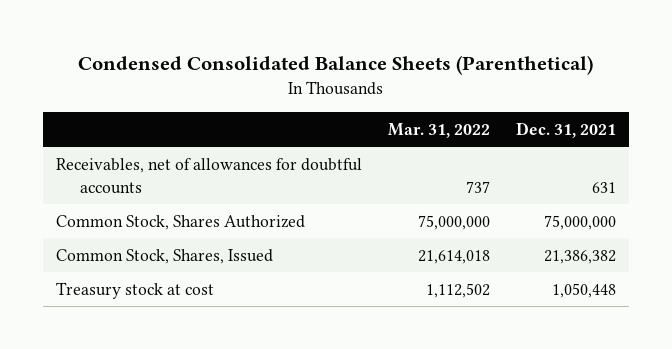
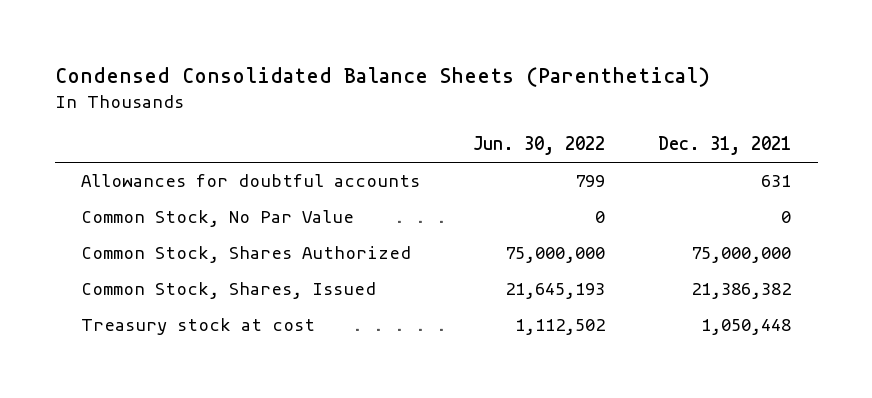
[387,122,490,138] Mar. 31, 2022 -> none
none -> [473,136,606,156] Jun. 30, 2022
[55,157,362,194] Receivables, net of allowances for doubtful accounts -> [81,174,421,188] Allowances for doubtful accounts
none -> [81,210,355,228] Common Stock, No Par Value

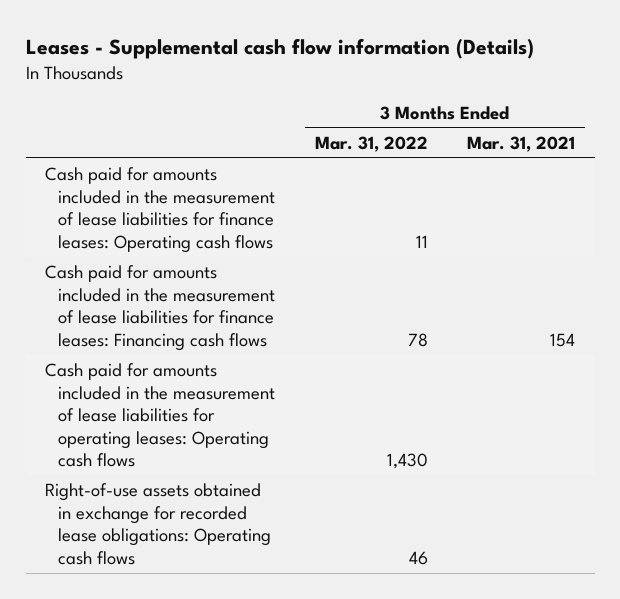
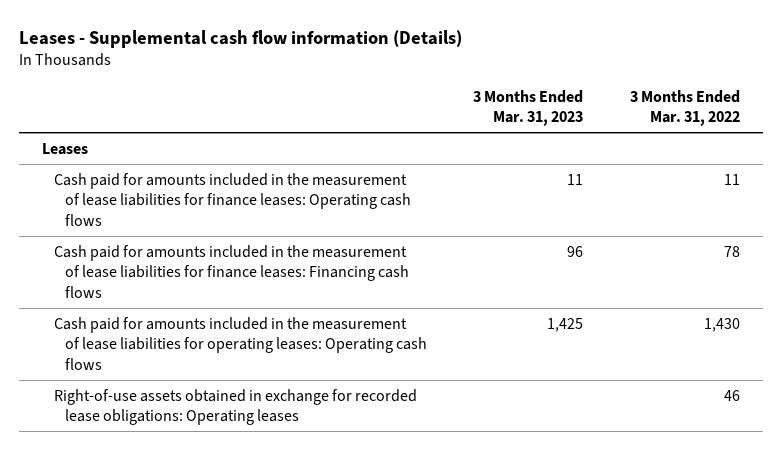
[466,135,575,152] Mar. 31, 2021 -> none
none -> [473,89,584,127] 3 Months Ended Mar. 31, 2023
none -> [42,142,89,155] Leases
[45,483,272,565] Right-of-use assets obtained in exchange for recorded lease obligations: Operating cash flows -> [53,388,417,426] Right-of-use assets obtained in exchange for recorded lease obligations: Operating leases

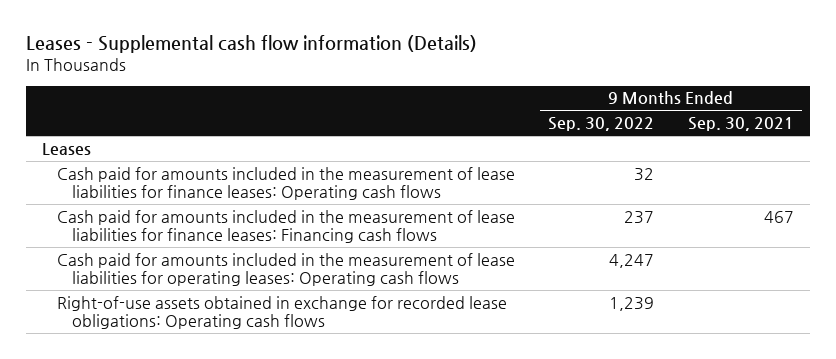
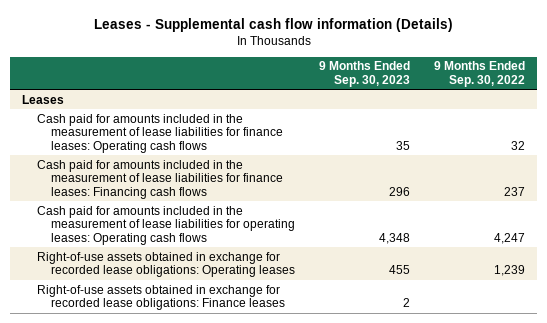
[687,117,794,132] Sep. 30, 2021 -> none
none -> [318,61,410,87] 9 Months Ended Sep. 30, 2023
[57,295,508,330] Right-of-use assets obtained in exchange for recorded lease obligations: Operating cash flows -> [36,251,295,278] Right-of-use assets obtained in exchange for recorded lease obligations: Operating leases
none -> [36,284,285,311] Right-of-use assets obtained in exchange for recorded lease obligations: Finance leases

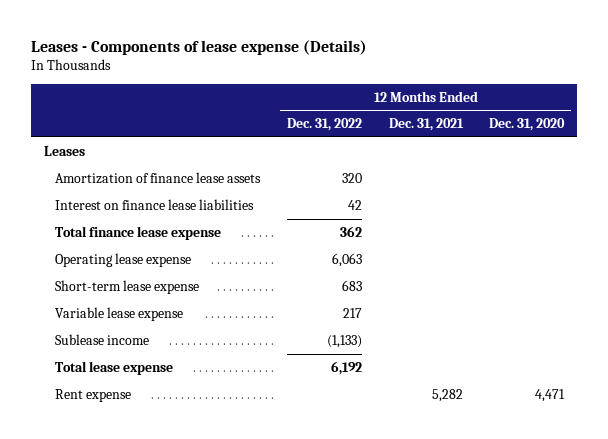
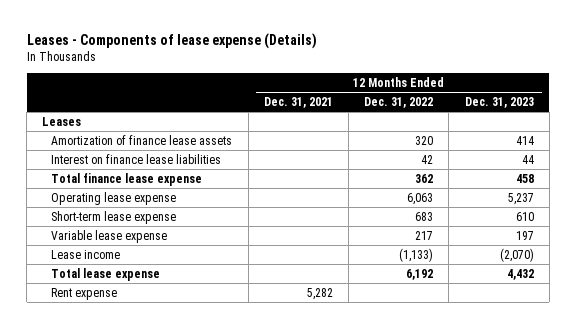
[489,118,566,132] Dec. 31, 2020 -> none
none -> [464,97,534,109] Dec. 31, 2023
[55,333,150,345] Sublease income -> [51,249,121,259] Lease income

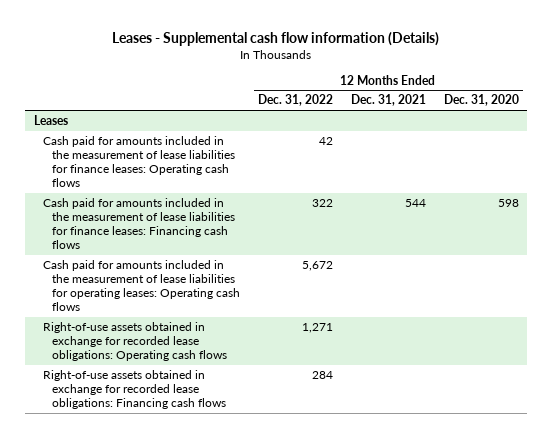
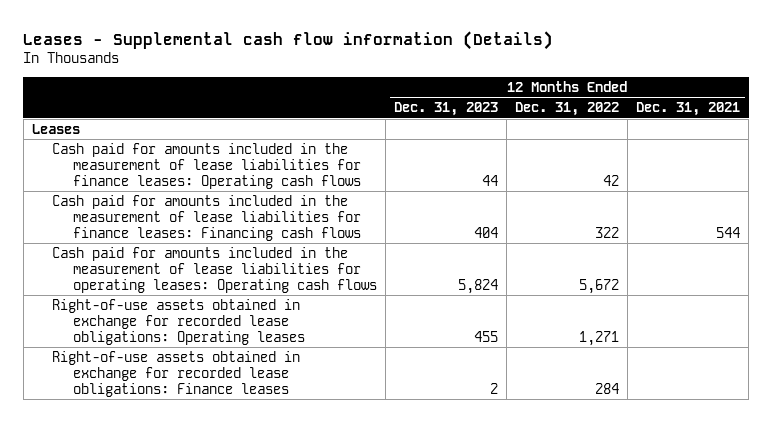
[443,94,519,107] Dec. 31, 2020 -> none
none -> [393,102,498,117] Dec. 31, 2023
[42,322,228,362] Right-of-use assets obtained in exchange for recorded lease obligations: Operating cash flows -> [52,299,305,345] Right-of-use assets obtained in exchange for recorded lease obligations: Operating leases
[42,370,227,410] Right-of-use assets obtained in exchange for recorded lease obligations: Financing cash flows -> [52,351,301,397] Right-of-use assets obtained in exchange for recorded lease obligations: Finance leases

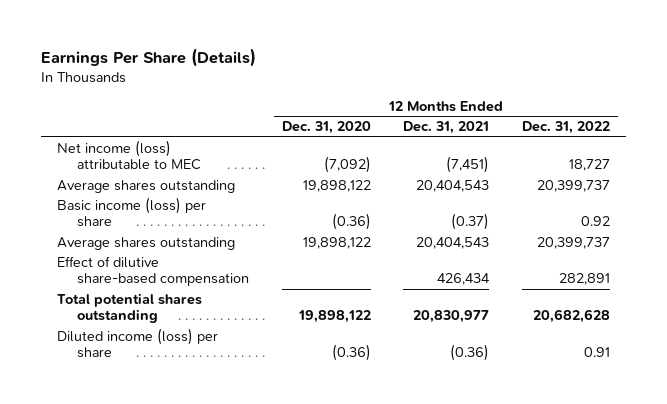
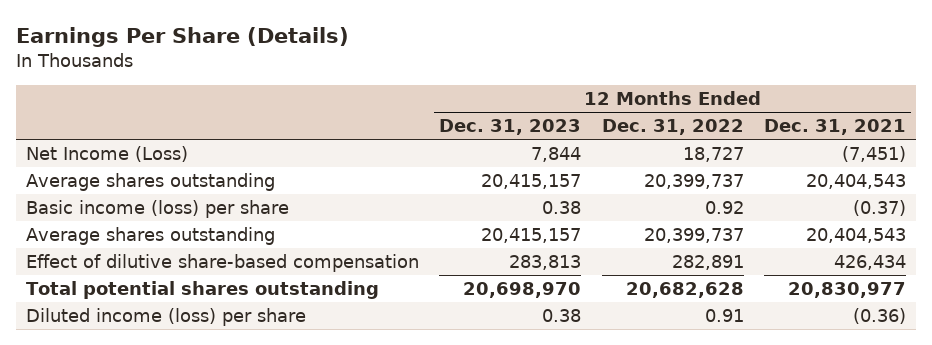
[281,121,371,135] Dec. 31, 2020 -> none
none -> [439,119,582,136] Dec. 31, 2023
[56,139,202,171] Net income (loss) attributable to MEC -> [25,146,188,163] Net Income (Loss)

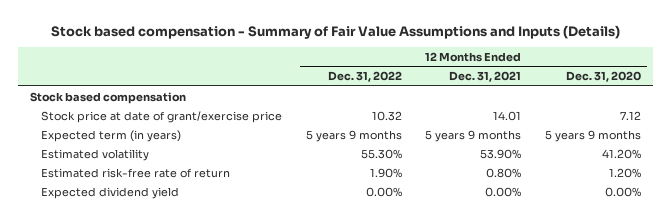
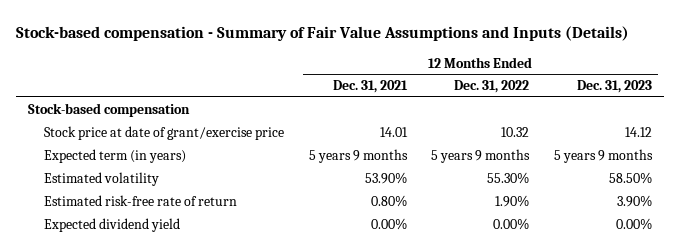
[50,24,620,39] Stock based compensation - Summary of Fair Value Assumptions and Inputs (Details) -> [15,25,629,41] Stock-based compensation - Summary of Fair Value Assumptions and Inputs (Details)
[566,71,642,83] Dec. 31, 2020 -> none
none -> [576,80,652,94] Dec. 31, 2023
[30,91,187,104] Stock based compensation -> [28,103,191,118] Stock-based compensation

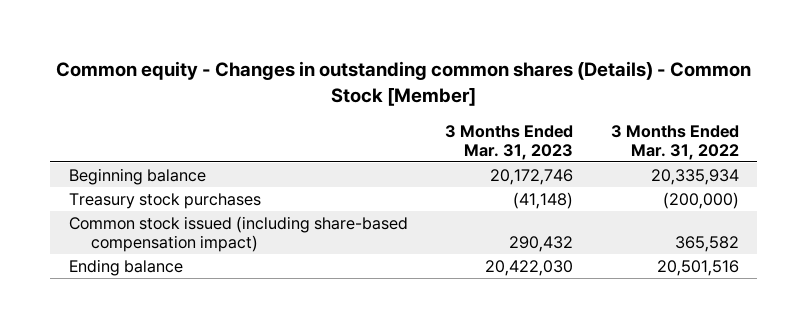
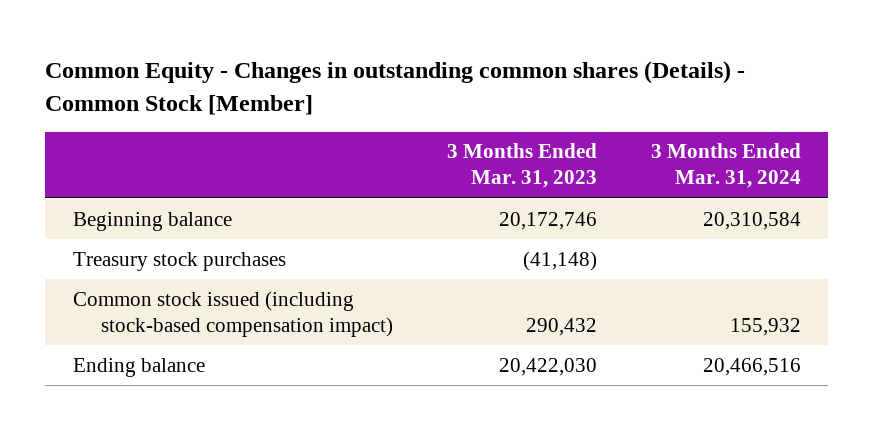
[55,60,751,106] Common equity - Changes in outstanding common shares (Details) - Common Stock [Member] -> [45,60,746,115] Common Equity - Changes in outstanding common shares (Details) - Common Stock [Member]
[610,124,739,160] 3 Months Ended Mar. 31, 2022 -> none
none -> [651,143,802,189] 3 Months Ended Mar. 31, 2024
[68,215,408,253] Common stock issued (including share-based compensation impact) -> [72,290,393,337] Common stock issued (including stock-based compensation impact)

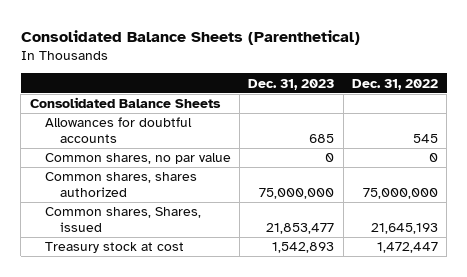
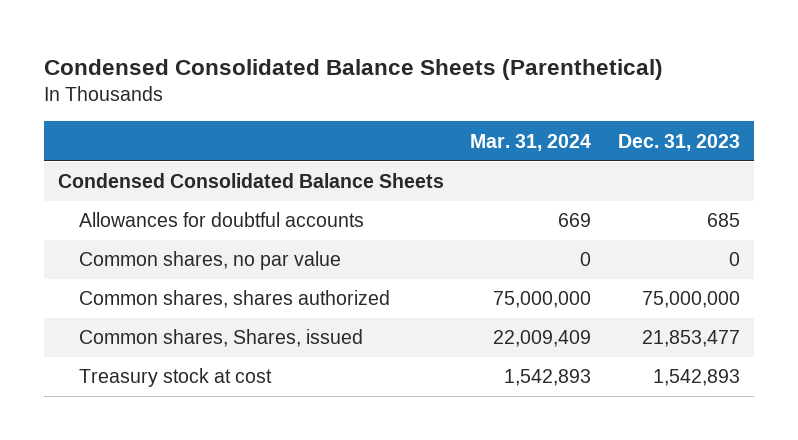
[20,29,360,45] Consolidated Balance Sheets (Parenthetical) -> [44,58,664,80] Condensed Consolidated Balance Sheets (Parenthetical)
[351,78,438,90] Dec. 31, 2022 -> none
none -> [470,133,592,151] Mar. 31, 2024
[29,97,221,109] Consolidated Balance Sheets -> [57,173,444,189] Condensed Consolidated Balance Sheets

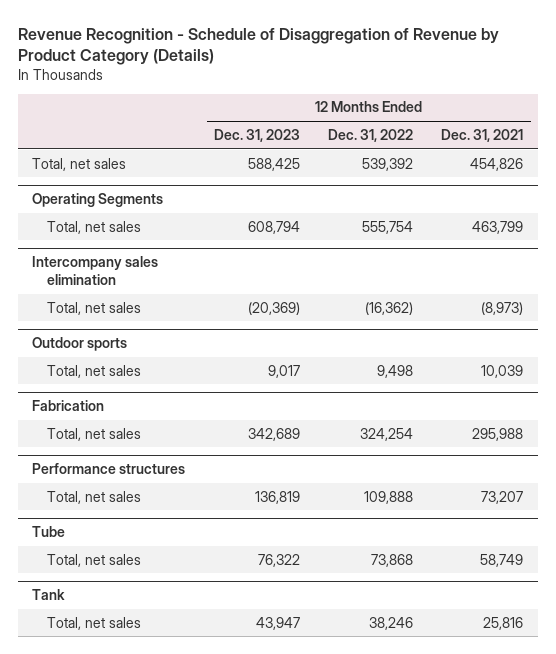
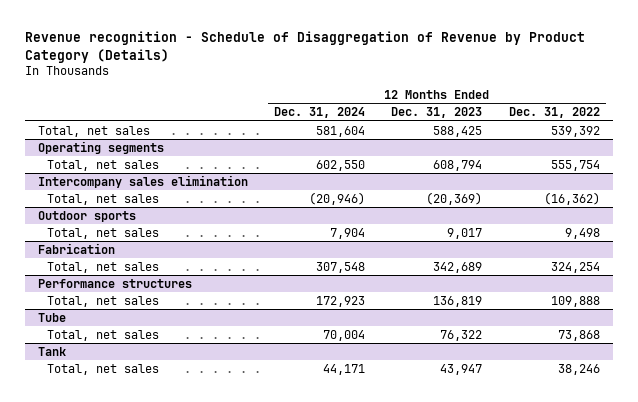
[18,27,500,66] Revenue Recognition - Schedule of Disaggregation of Revenue by Product Category (Details) -> [24,31,585,63] Revenue recognition - Schedule of Disaggregation of Revenue by Product Category (Details)
[441,128,524,142] Dec. 31, 2021 -> none
none -> [274,107,366,119] Dec. 31, 2024
[32,193,164,208] Operating Segments -> [37,140,164,154] Operating segments

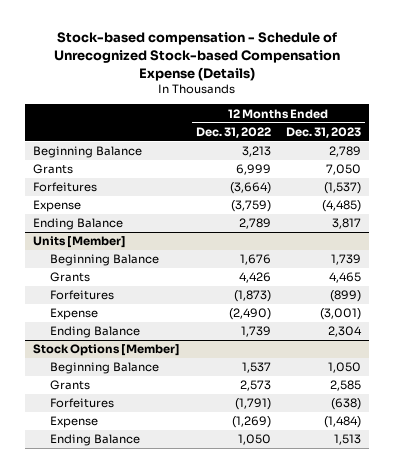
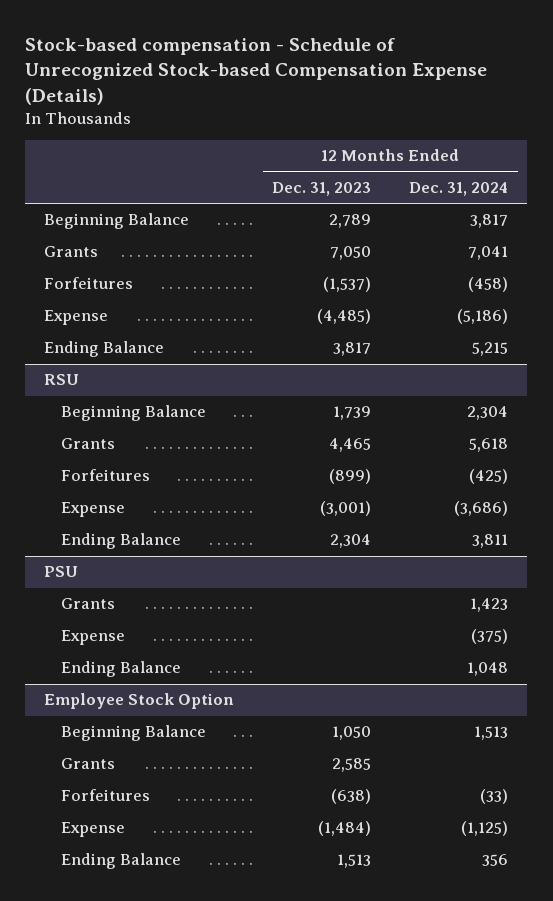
[195,126,271,138] Dec. 31, 2022 -> none
none -> [409,182,509,197] Dec. 31, 2024
[32,236,126,249] Units [Member] -> [44,374,80,386] RSU
none -> [44,566,79,578] PSU
none -> [61,598,116,610] Grants
none -> [61,630,126,646] Expense
none -> [61,661,182,678] Ending Balance
[32,344,180,357] Stock Options [Member] -> [44,693,235,710] Employee Stock Option

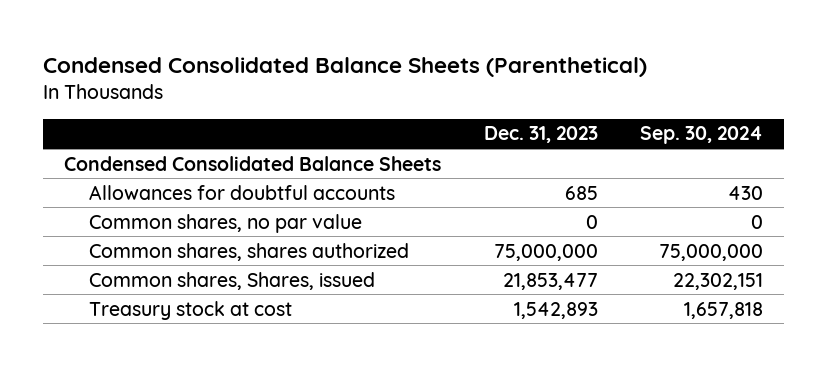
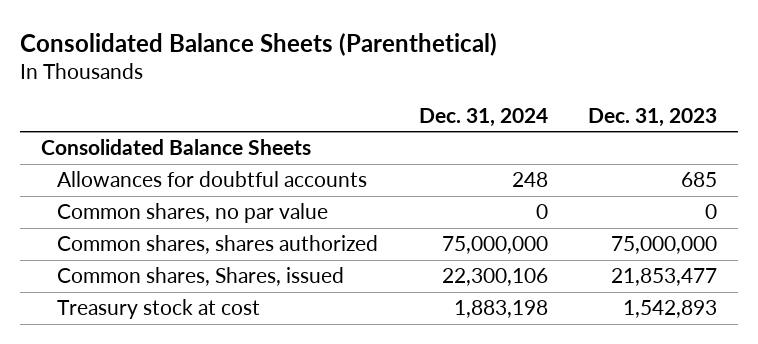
[43,57,648,78] Condensed Consolidated Balance Sheets (Parenthetical) -> [20,32,498,56] Consolidated Balance Sheets (Parenthetical)
[639,126,763,145] Sep. 30, 2024 -> none
none -> [418,107,548,127] Dec. 31, 2024
[64,155,442,171] Condensed Consolidated Balance Sheets -> [40,139,311,156] Consolidated Balance Sheets

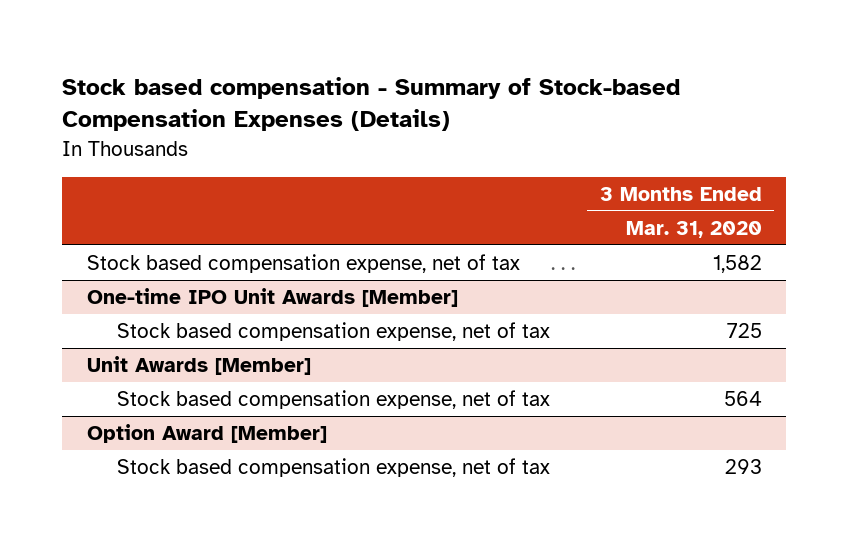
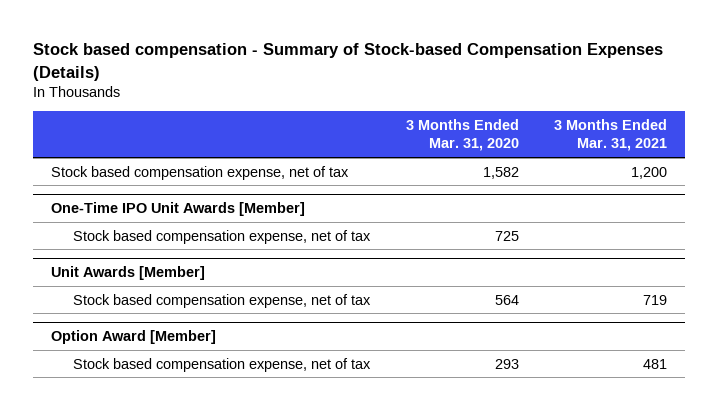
none -> [554,119,668,152] 3 Months Ended Mar. 31, 2021
[86,288,458,308] One-time IPO Unit Awards [Member] -> [50,201,305,216] One-Time IPO Unit Awards [Member]

